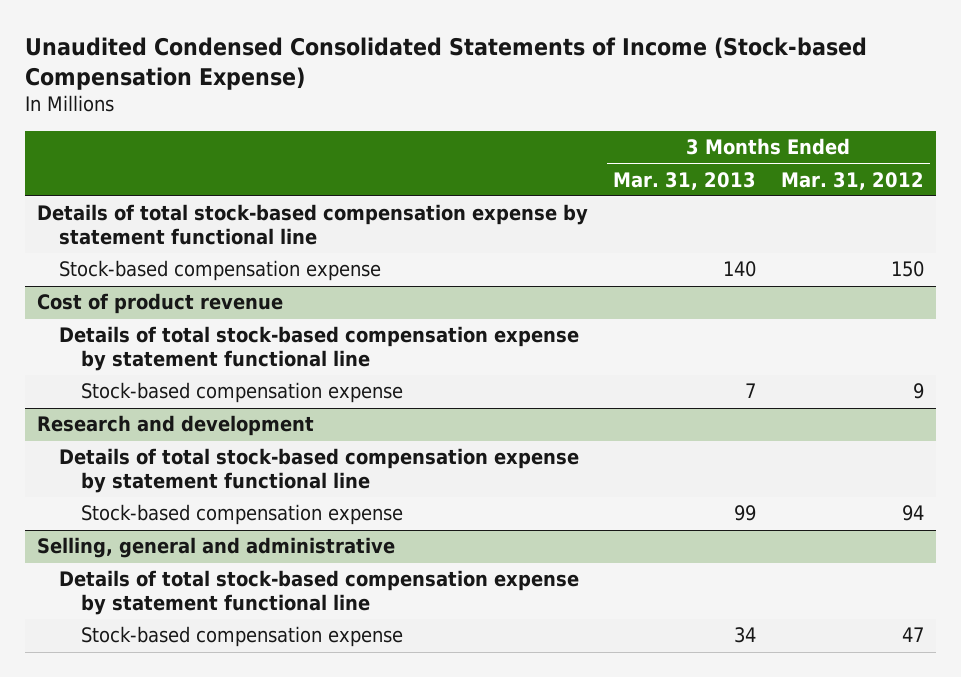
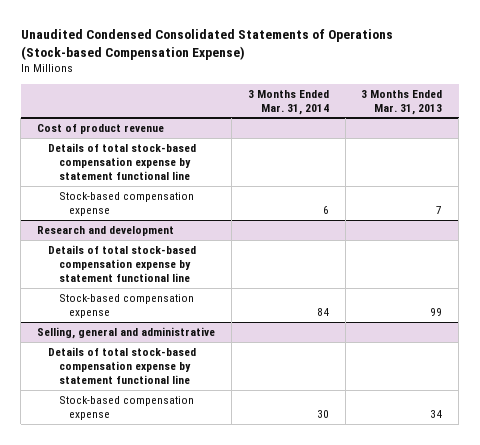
[24,37,867,91] Unaudited Condensed Consolidated Statements of Income (Stock-based Compensation Expense) -> [20,28,393,60] Unaudited Condensed Consolidated Statements of Operations (Stock-based Compensation Expense)
[780,171,924,190] Mar. 31, 2012 -> none
none -> [247,89,329,115] 3 Months Ended Mar. 31, 2014
[37,204,589,246] Details of total stock-based compensation expense by statement functional line -> none
[59,260,382,282] Stock-based compensation expense -> none

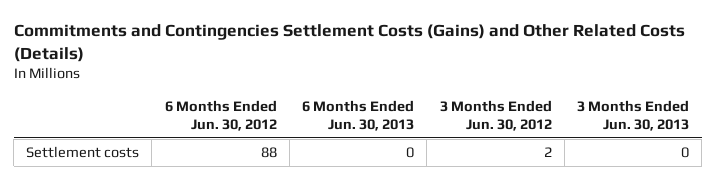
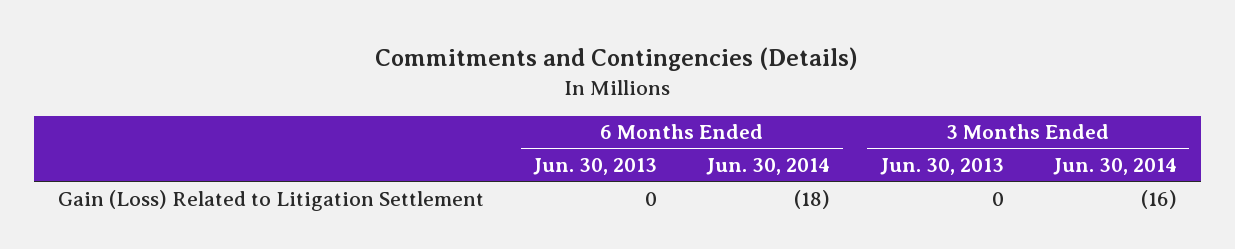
[13,24,685,62] Commitments and Contingencies Settlement Costs (Gains) and Other Related Costs (Details) -> [375,47,859,72] Commitments and Contingencies (Details)
[164,100,277,132] 6 Months Ended Jun. 30, 2012 -> none
[439,100,552,132] 3 Months Ended Jun. 30, 2012 -> none
none -> [706,158,831,176] Jun. 30, 2014
none -> [1052,158,1177,176] Jun. 30, 2014
[26,146,140,159] Settlement costs -> [58,189,485,211] Gain (Loss) Related to Litigation Settlement

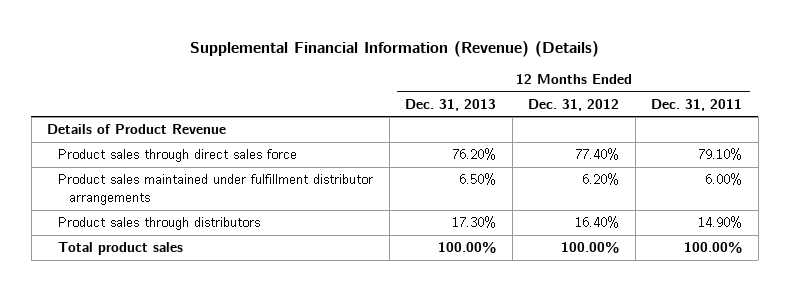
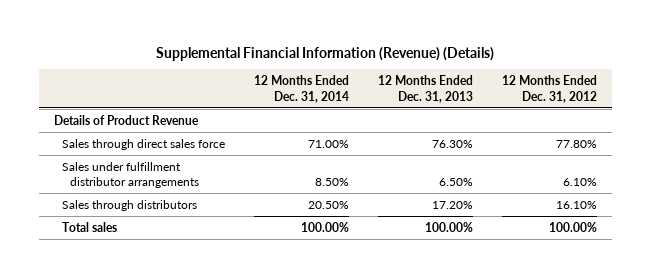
[651,98,743,111] Dec. 31, 2011 -> none
none -> [254,75,350,103] 12 Months Ended Dec. 31, 2014
[58,149,298,163] Product sales through direct sales force -> [62,138,226,150] Sales through direct sales force
[452,148,497,161] 76.20% -> [432,139,474,148] 76.30%
[575,148,620,161] 77.40% -> [556,139,598,148] 77.80%
[58,174,374,205] Product sales maintained under fulfillment distributor arrangements -> [62,161,200,189] Sales under fulfillment distributor arrangements
[582,173,620,186] 6.20% -> [563,178,598,187] 6.10%
[58,217,261,231] Product sales through distributors -> [62,199,198,211] Sales through distributors
[452,216,497,229] 17.30% -> [432,200,474,209] 17.20%
[575,216,620,229] 16.40% -> [556,200,598,209] 16.10%
[58,242,184,256] Total product sales -> [62,221,118,232] Total sales

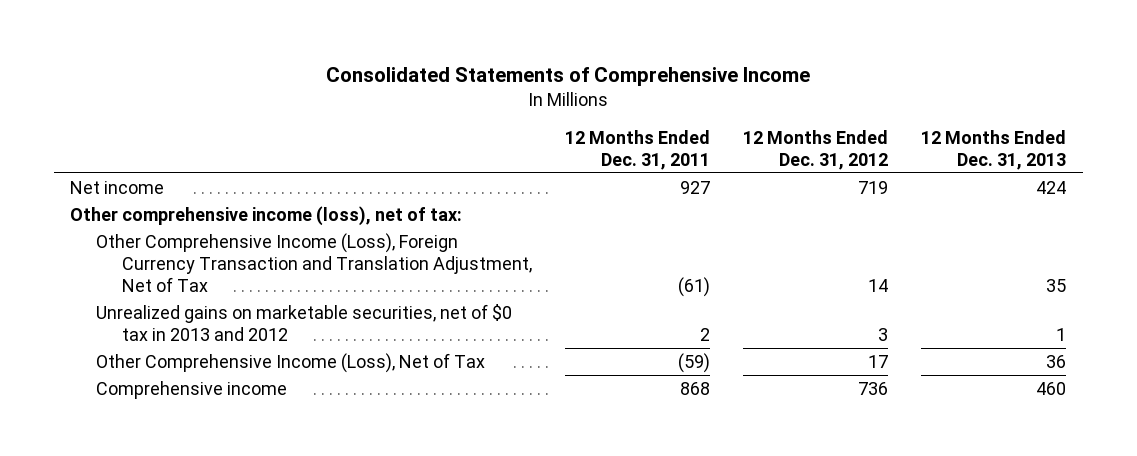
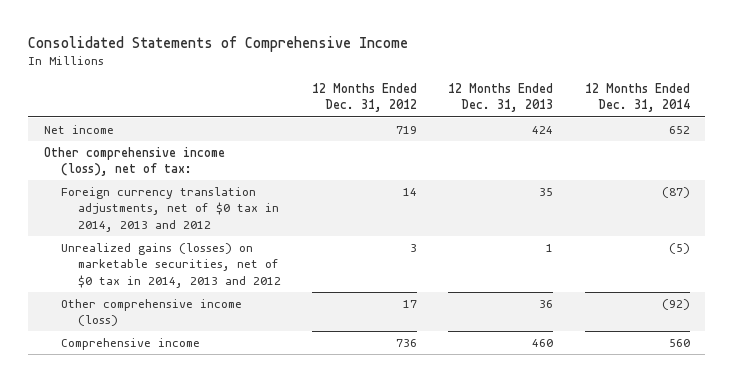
[565,129,711,170] 12 Months Ended Dec. 31, 2011 -> none
none -> [584,83,690,113] 12 Months Ended Dec. 31, 2014
[96,232,533,292] Other Comprehensive Income (Loss), Foreign Currency Transaction and Translation Adjustment, Net of Tax -> [60,186,279,232] Foreign currency translation adjustments, net of $0 tax in 2014, 2013 and 2012
[96,303,513,341] Unrealized gains on marketable securities, net of $0 tax in 2013 and 2012 -> [60,242,281,288] Unrealized gains (losses) on marketable securities, net of $0 tax in 2014, 2013 and 2012
[96,352,486,373] Other Comprehensive Income (Loss), Net of Tax -> [60,298,242,327] Other comprehensive income (loss)

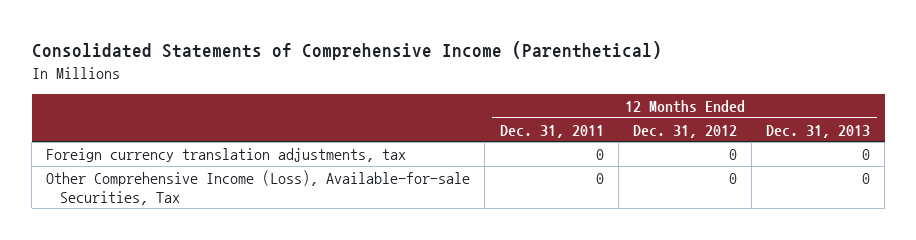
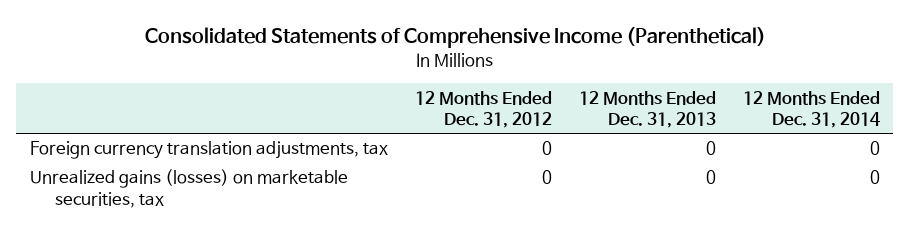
[499,124,604,138] Dec. 31, 2011 -> none
none -> [742,90,880,128] 12 Months Ended Dec. 31, 2014
[46,170,471,205] Other Comprehensive Income (Loss), Available-for-sale Securities, Tax -> [29,169,348,208] Unrealized gains (losses) on marketable securities, tax

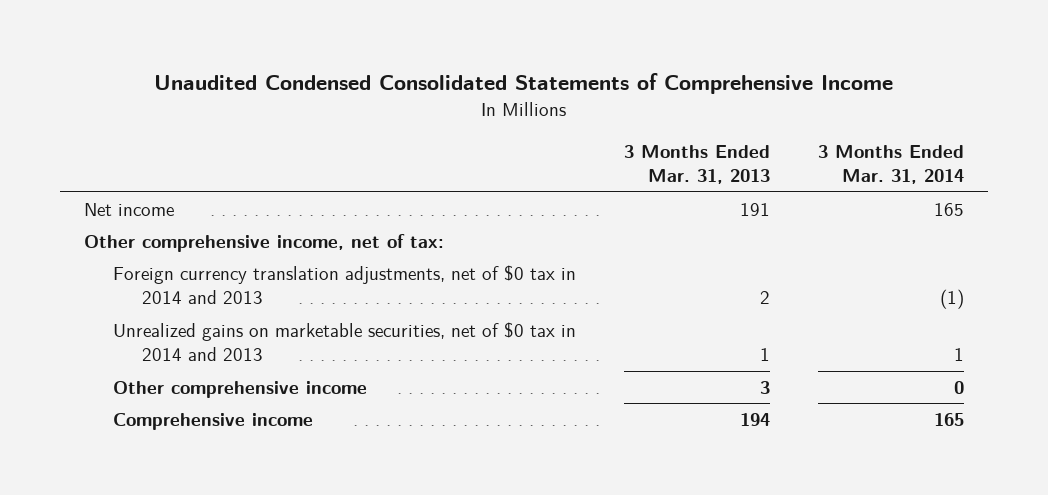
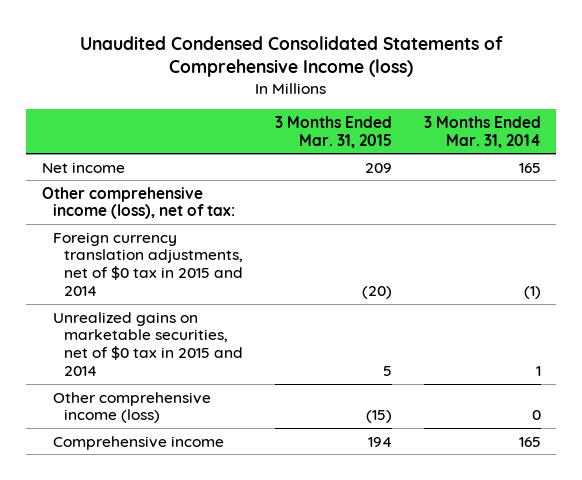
[154,73,894,95] Unaudited Condensed Consolidated Statements of Comprehensive Income -> [80,35,504,78] Unaudited Condensed Consolidated Statements of Comprehensive Income (loss)
[624,144,771,185] 3 Months Ended Mar. 31, 2013 -> none
none -> [275,115,393,148] 3 Months Ended Mar. 31, 2015
[84,233,445,252] Other comprehensive income, net of tax: -> [41,186,236,220] Other comprehensive income (loss), net of tax:
[113,264,577,305] Foreign currency translation adjustments, net of $0 tax in 2014 and 2013 -> [53,231,244,297] Foreign currency translation adjustments, net of $0 tax in 2015 and 2014
[113,321,577,362] Unrealized gains on marketable securities, net of $0 tax in 2014 and 2013 -> [53,311,244,377] Unrealized gains on marketable securities, net of $0 tax in 2015 and 2014
[113,380,368,398] Other comprehensive income -> [53,391,212,424] Other comprehensive income (loss)

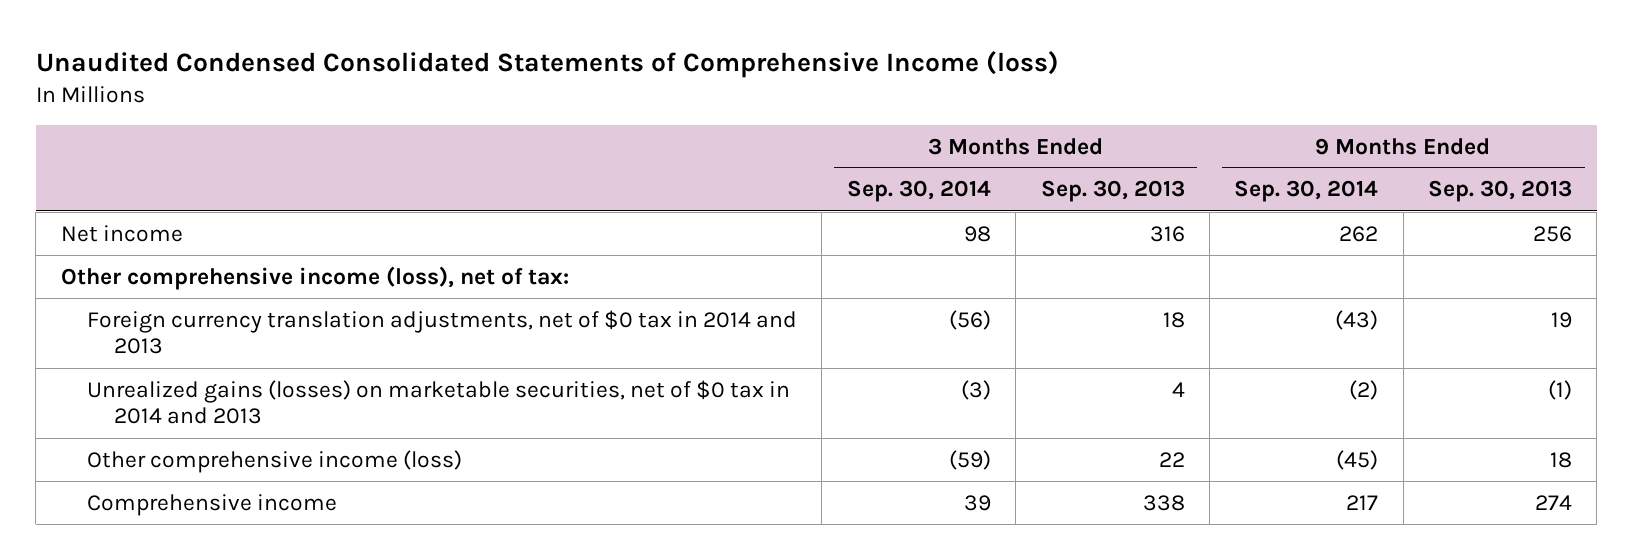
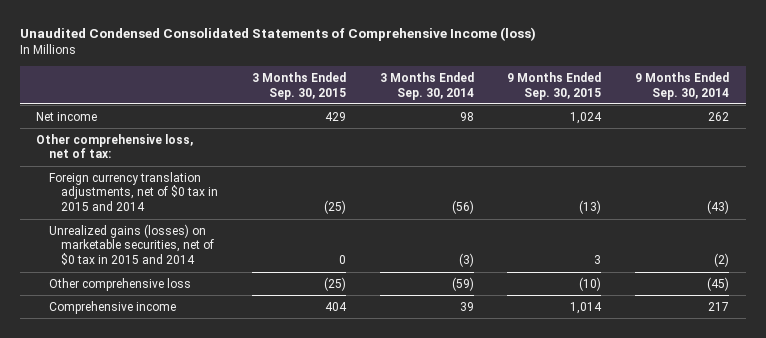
[1040,180,1185,203] Sep. 30, 2013 -> none
[1428,180,1573,203] Sep. 30, 2013 -> none
none -> [251,71,346,100] 3 Months Ended Sep. 30, 2015
none -> [507,71,602,100] 9 Months Ended Sep. 30, 2015
[60,265,569,290] Other comprehensive income (loss), net of tax: -> [36,133,194,159] Other comprehensive loss, net of tax:
[87,309,798,355] Foreign currency translation adjustments, net of $0 tax in 2014 and 2013 -> [48,171,219,212] Foreign currency translation adjustments, net of $0 tax in 2015 and 2014
[87,379,791,425] Unrealized gains (losses) on marketable securities, net of $0 tax in 2014 and 2013 -> [48,223,215,266] Unrealized gains (losses) on marketable securities, net of $0 tax in 2015 and 2014
[87,449,463,473] Other comprehensive income (loss) -> [48,277,191,291] Other comprehensive loss

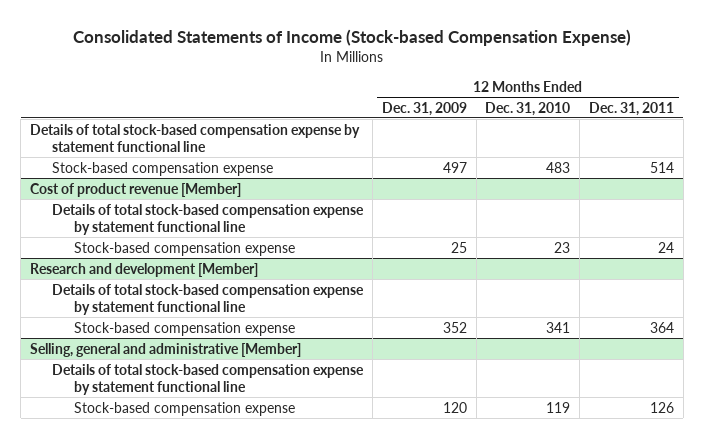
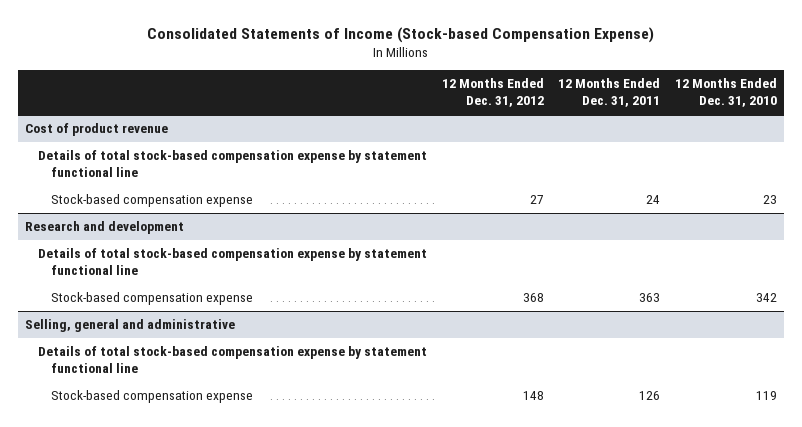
[381,101,467,116] Dec. 31, 2009 -> none
none -> [441,78,544,108] 12 Months Ended Dec. 31, 2012
[30,123,361,152] Details of total stock-based compensation expense by statement functional line -> none
[52,161,274,176] Stock-based compensation expense -> none
[30,182,242,197] Cost of product revenue [Member] -> [25,123,169,137] Cost of product revenue
[30,262,259,277] Research and development [Member] -> [25,221,185,235] Research and development
[546,321,571,333] 341 -> [756,293,778,303] 342
[649,321,674,333] 364 -> [639,293,661,303] 363
[30,342,302,357] Selling, general and administrative [Member] -> [25,319,236,333] Selling, general and administrative

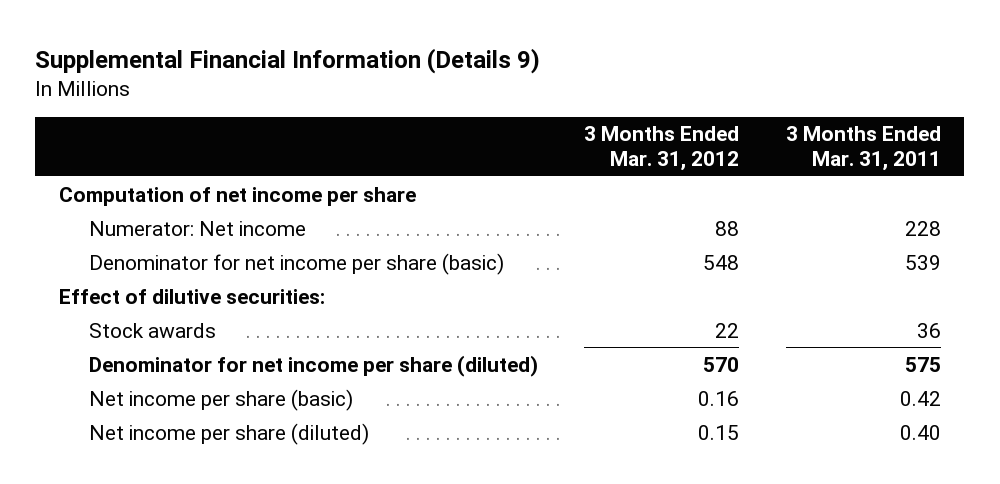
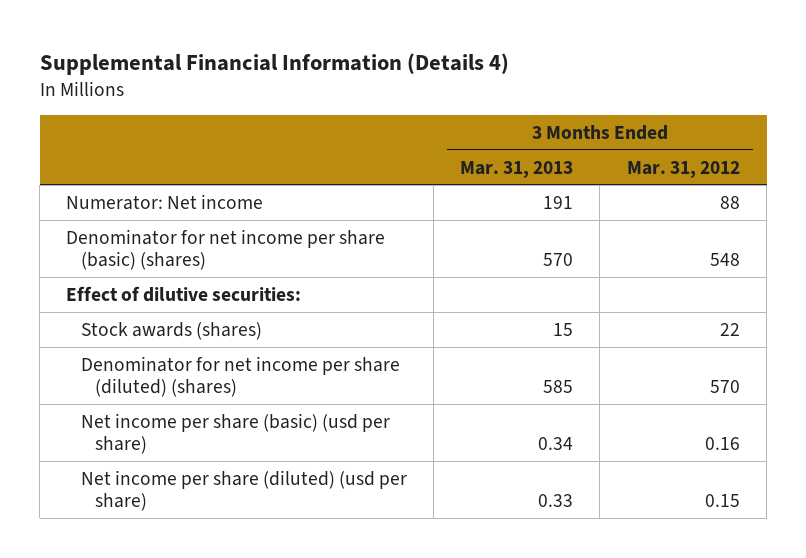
[35,47,541,74] Supplemental Financial Information (Details 9) -> [39,52,509,75] Supplemental Financial Information (Details 4)
[786,126,942,172] 3 Months Ended Mar. 31, 2011 -> none
none -> [460,160,574,178] Mar. 31, 2013
[58,186,416,206] Computation of net income per share -> none
[88,252,504,275] Denominator for net income per share (basic) -> [66,228,386,271] Denominator for net income per share (basic) (shares)
[88,322,216,338] Stock awards -> [80,321,262,340] Stock awards (shares)
[88,354,538,377] Denominator for net income per share (diluted) -> [80,355,400,398] Denominator for net income per share (diluted) (shares)
[88,388,353,411] Net income per share (basic) -> [80,412,390,455] Net income per share (basic) (usd per share)
[88,422,369,445] Net income per share (diluted) -> [80,469,407,512] Net income per share (diluted) (usd per share)

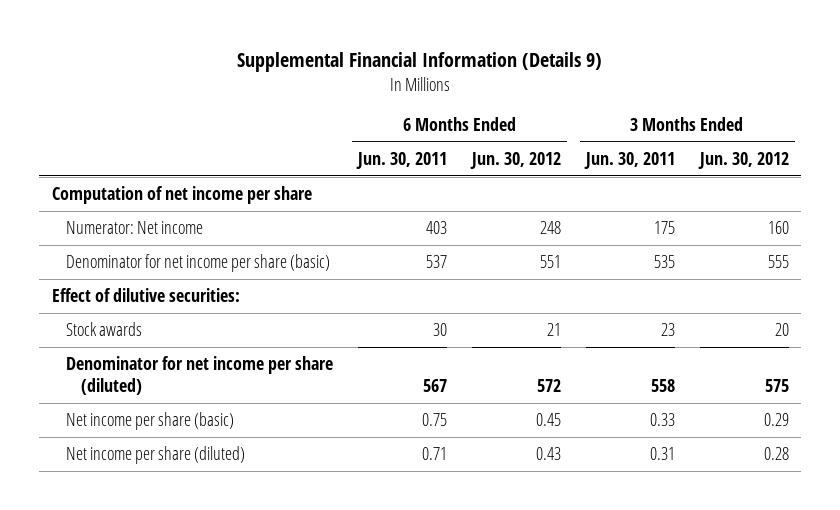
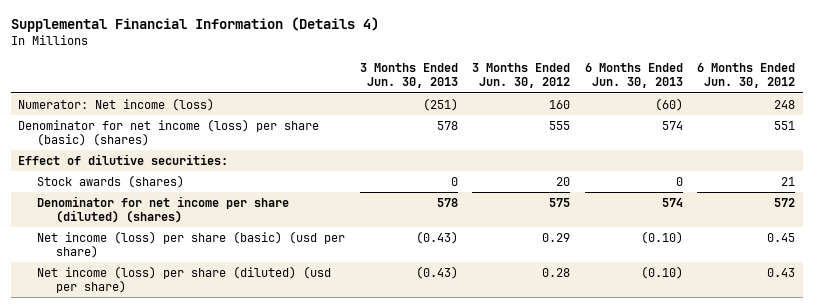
[237,51,603,72] Supplemental Financial Information (Details 9) -> [11,17,380,33] Supplemental Financial Information (Details 4)
[356,152,448,170] Jun. 30, 2011 -> none
[583,152,675,170] Jun. 30, 2011 -> none
none -> [359,63,458,89] 3 Months Ended Jun. 30, 2013
none -> [584,63,683,89] 6 Months Ended Jun. 30, 2013
[51,186,312,205] Computation of net income per share -> none
[66,221,204,235] Numerator: Net income -> [18,98,215,112] Numerator: Net income (loss)
[66,254,331,273] Denominator for net income per share (basic) -> [18,119,320,146] Denominator for net income (loss) per share (basic) (shares)
[66,322,143,337] Stock awards -> [37,175,185,189] Stock awards (shares)
[66,356,334,396] Denominator for net income per share (diluted) -> [37,196,290,223] Denominator for net income per share (diluted) (shares)
[66,412,235,431] Net income per share (basic) -> [37,231,346,258] Net income (loss) per share (basic) (usd per share)
[66,446,246,465] Net income per share (diluted) -> [37,266,332,293] Net income (loss) per share (diluted) (usd per share)

